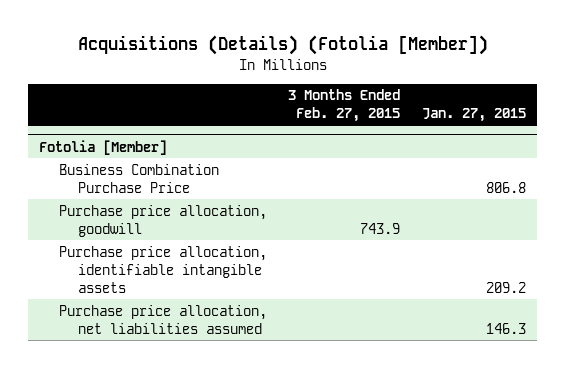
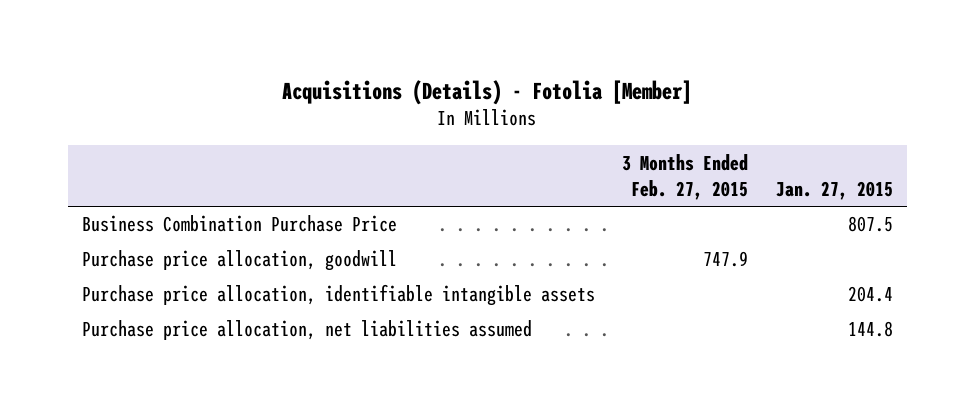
[77,35,488,56] Acquisitions (Details) (Fotolia [Member]) -> [282,79,693,105] Acquisitions (Details) - Fotolia [Member]
[39,139,168,155] Fotolia [Member] -> none
[486,181,527,193] 806.8 -> [848,216,894,233] 807.5
[360,222,401,234] 743.9 -> [703,251,749,268] 747.9
[486,281,527,293] 209.2 -> [848,286,894,303] 204.4
[486,322,527,334] 146.3 -> [848,321,894,338] 144.8

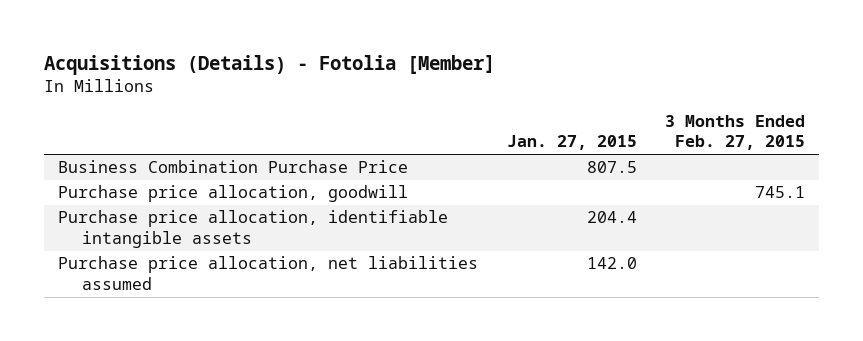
[703,251,749,268] 747.9 -> [755,186,806,199] 745.1
[848,321,894,338] 144.8 -> [586,257,637,270] 142.0

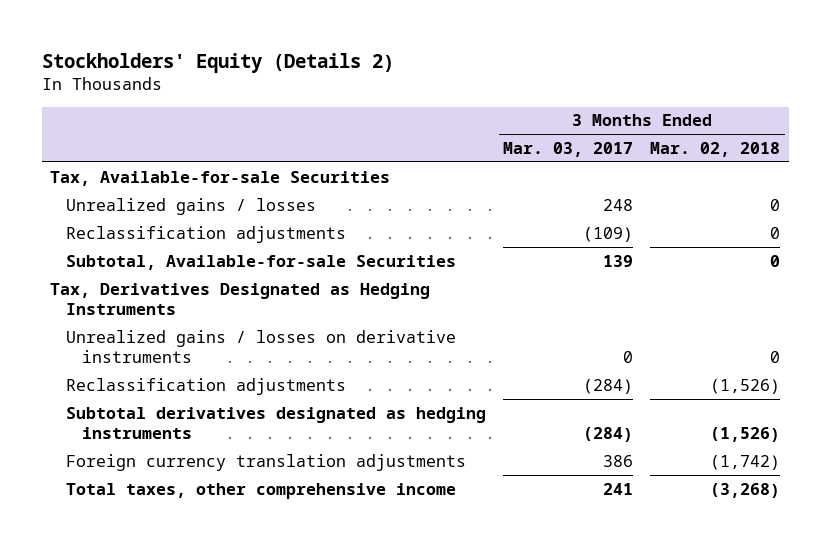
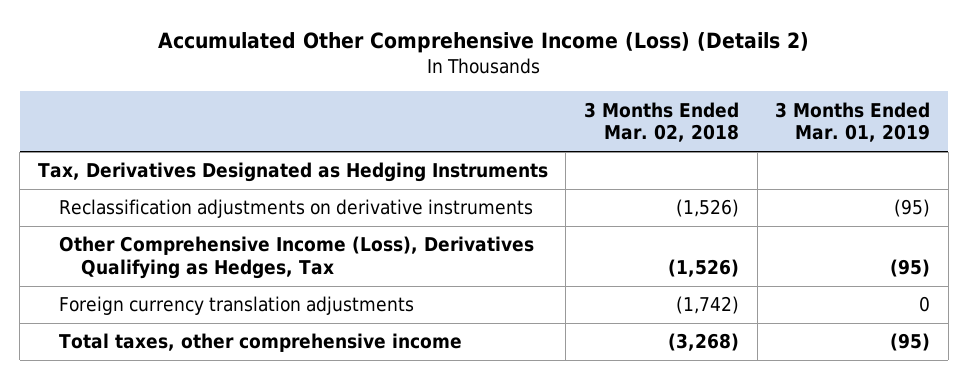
[41,52,394,73] Stockholders' Equity (Details 2) -> [157,32,809,54] Accumulated Other Comprehensive Income (Loss) (Details 2)
[503,141,634,157] Mar. 03, 2017 -> none
none -> [775,101,931,143] 3 Months Ended Mar. 01, 2019
[50,170,391,186] Tax, Available-for-sale Securities -> none
[66,197,317,215] Unrealized gains / losses -> none
[66,225,347,243] Reclassification adjustments -> none
[66,254,457,270] Subtotal, Available-for-sale Securities -> none
[66,329,457,363] Unrealized gains / losses on derivative instruments -> none
[66,377,347,395] Reclassification adjustments -> [59,199,534,219] Reclassification adjustments on derivative instruments
[66,406,487,439] Subtotal derivatives designated as hedging instruments -> [59,236,535,280] Other Comprehensive Income (Loss), Derivatives Qualifying as Hedges, Tax

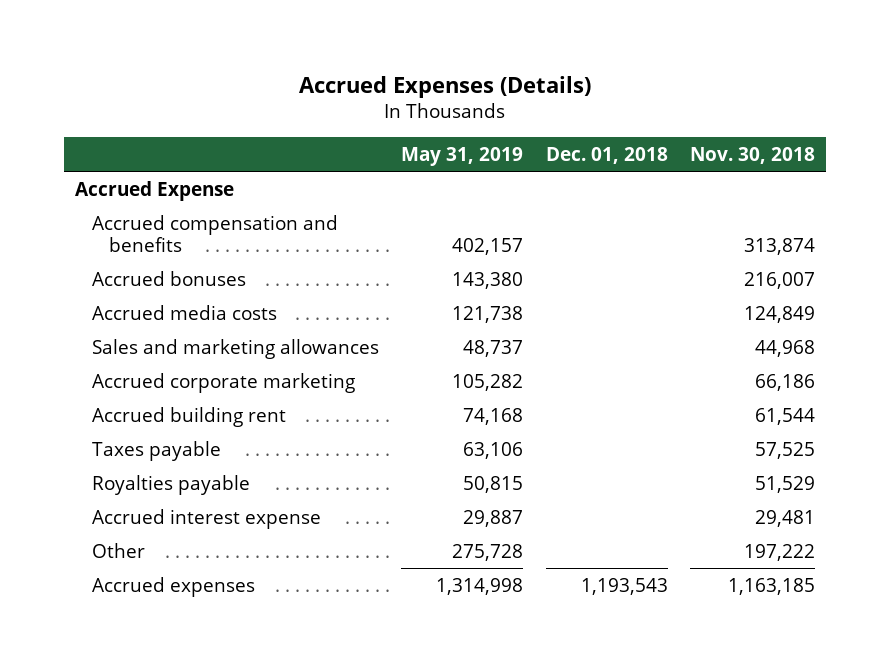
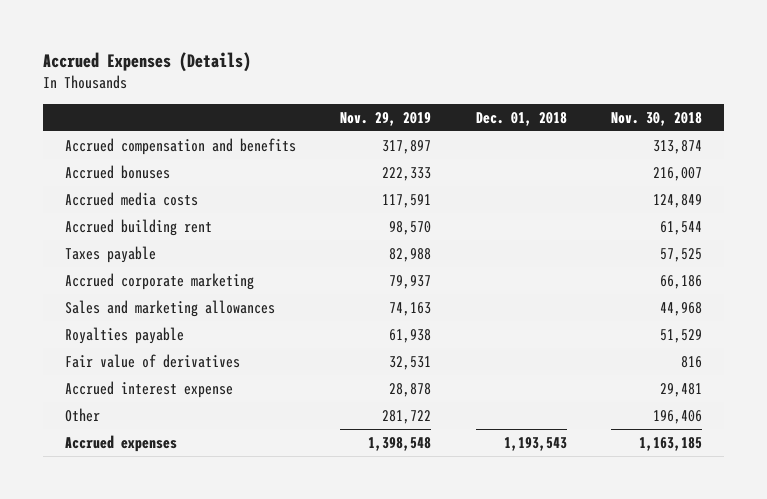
[401,146,524,166] May 31, 2019 -> none
none -> [340,111,432,126] Nov. 29, 2019
[75,180,235,201] Accrued Expense -> none
[92,372,356,393] Accrued corporate marketing -> [65,273,255,291] Accrued corporate marketing
[92,338,380,359] Sales and marketing allowances -> [65,300,276,318] Sales and marketing allowances
none -> [65,354,241,369] Fair value of derivatives
[743,543,815,561] 197,222 -> [652,410,702,425] 196,406

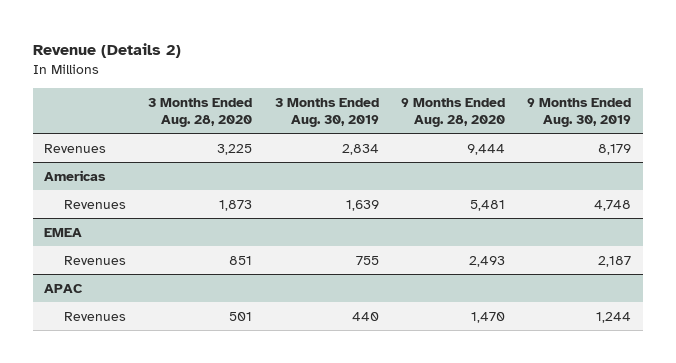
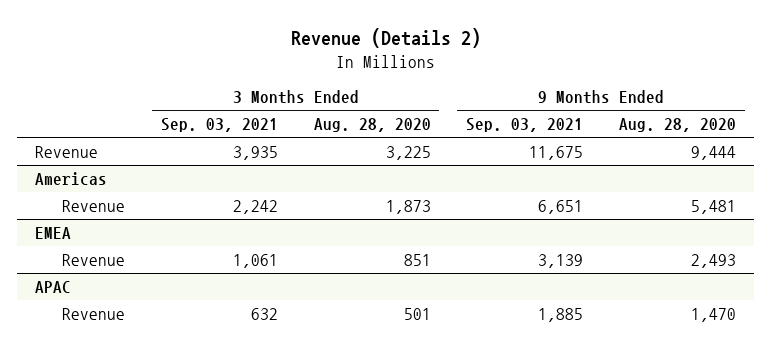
[274,97,379,128] 3 Months Ended Aug. 30, 2019 -> none
[527,97,632,128] 9 Months Ended Aug. 30, 2019 -> none
none -> [160,118,278,133] Sep. 03, 2021
none -> [466,118,584,133] Sep. 03, 2021
[44,143,107,153] Revenues -> [35,145,99,158] Revenue
[63,199,126,209] Revenues -> [61,199,125,212] Revenue
[63,255,126,265] Revenues -> [61,253,125,266] Revenue
[63,311,126,321] Revenues -> [61,307,125,320] Revenue

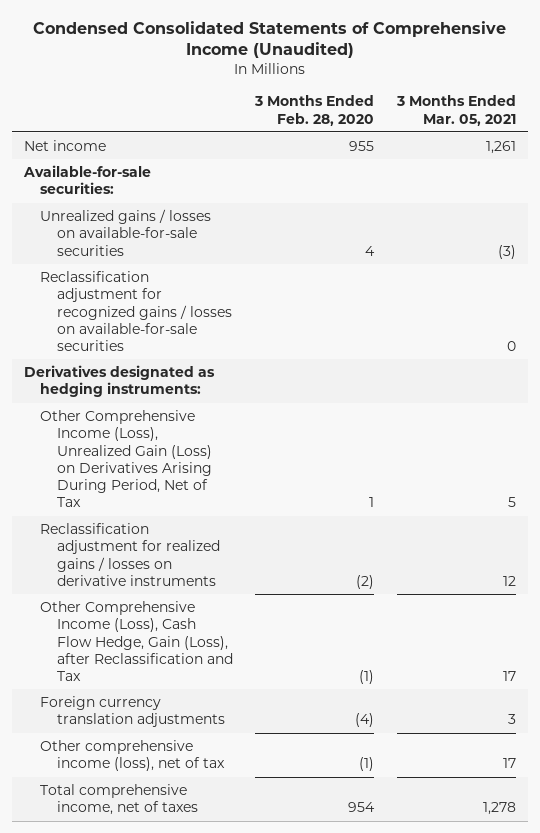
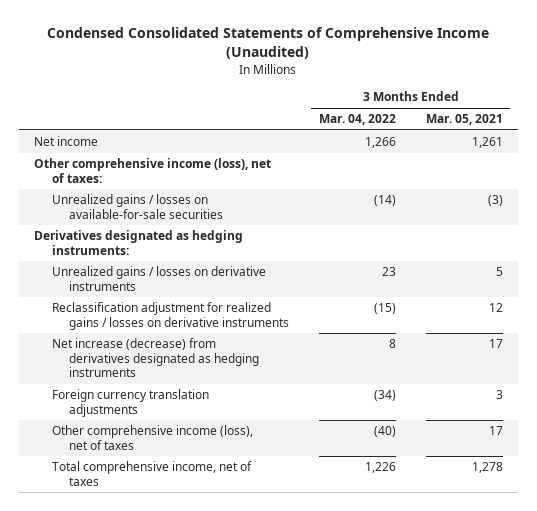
[254,95,375,126] 3 Months Ended Feb. 28, 2020 -> none
none -> [318,114,396,126] Mar. 04, 2022
[22,165,151,195] Available-for-sale securities: -> none
none -> [34,158,272,183] Other comprehensive income (loss), net of taxes:
[40,271,232,352] Reclassification adjustment for recognized gains / losses on available-for-sale securities -> none
[40,410,212,508] Other Comprehensive Income (Loss), Unrealized Gain (Loss) on Derivatives Arising During Period, Net of Tax -> [51,266,266,291] Unrealized gains / losses on derivative instruments
[40,601,233,682] Other Comprehensive Income (Loss), Cash Flow Hedge, Gain (Loss), after Reclassification and Tax -> [51,338,260,378] Net increase (decrease) from derivatives designated as hedging instruments
[40,740,225,772] Other comprehensive income (loss), net of tax -> [51,425,253,450] Other comprehensive income (loss), net of taxes

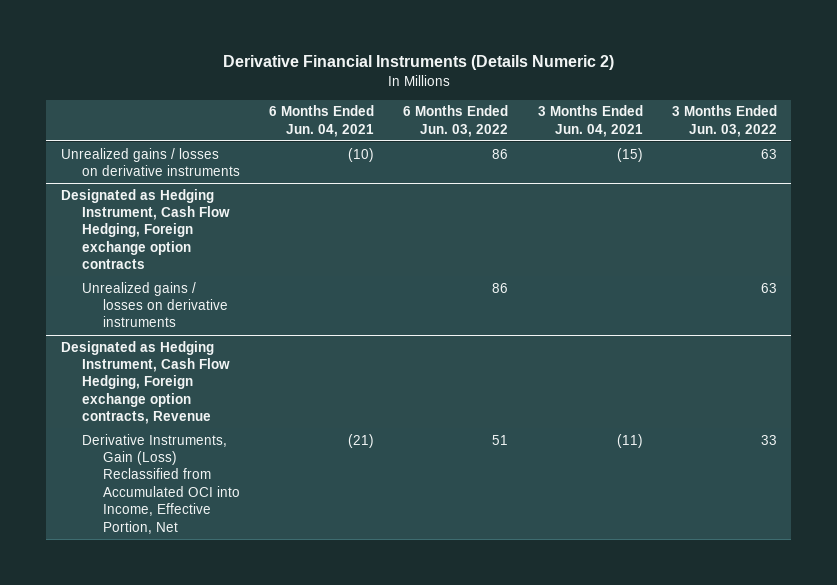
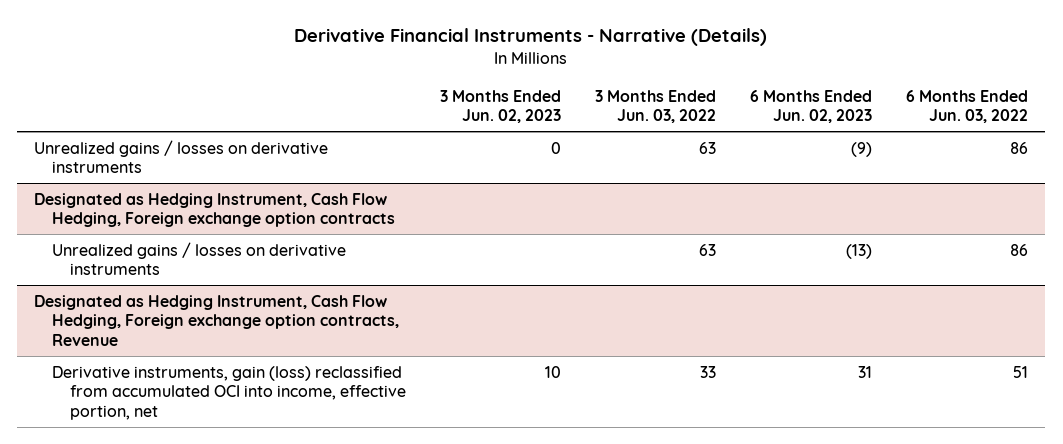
[222,55,614,71] Derivative Financial Instruments (Details Numeric 2) -> [294,28,768,47] Derivative Financial Instruments - Narrative (Details)
[269,105,375,137] 6 Months Ended Jun. 04, 2021 -> none
[537,105,643,137] 3 Months Ended Jun. 04, 2021 -> none
none -> [439,89,561,124] 3 Months Ended Jun. 02, 2023
none -> [750,89,873,124] 6 Months Ended Jun. 02, 2023
[81,433,241,534] Derivative Instruments, Gain (Loss) Reclassified from Accumulated OCI into Income, Effective Portion, Net -> [51,365,406,420] Derivative instruments, gain (loss) reclassified from accumulated OCI into income, effective portion, net

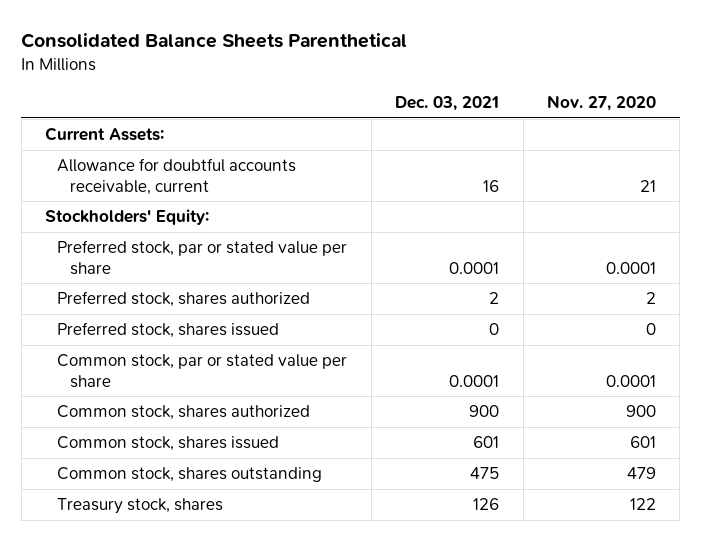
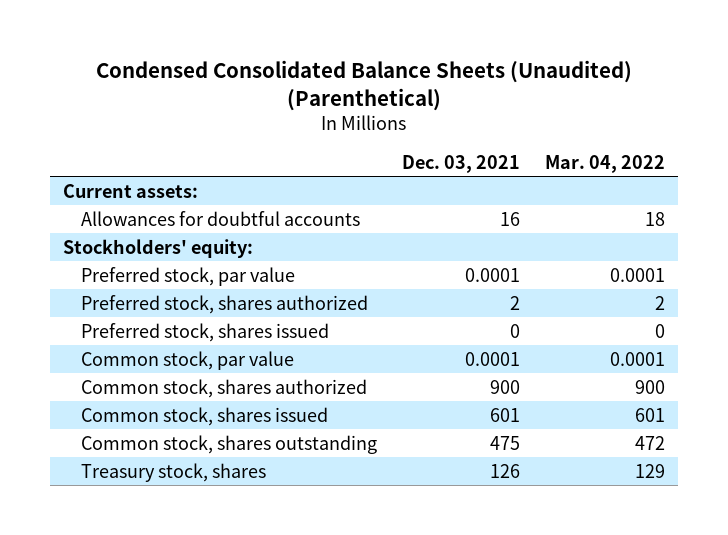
[21,33,408,49] Consolidated Balance Sheets Parenthetical -> [96,60,633,112] Condensed Consolidated Balance Sheets (Unaudited) (Parenthetical)
[547,94,657,111] Nov. 27, 2020 -> none
none -> [545,154,666,173] Mar. 04, 2022
[45,127,165,142] Current Assets: -> [62,183,198,198] Current assets:
[57,158,297,195] Allowance for doubtful accounts receivable, current -> [80,210,360,226] Allowances for doubtful accounts
[45,209,210,226] Stockholders' Equity: -> [62,238,253,258] Stockholders' equity:
[57,240,348,275] Preferred stock, par or stated value per share -> [80,266,295,286] Preferred stock, par value
[57,354,348,388] Common stock, par or stated value per share -> [80,350,294,370] Common stock, par value

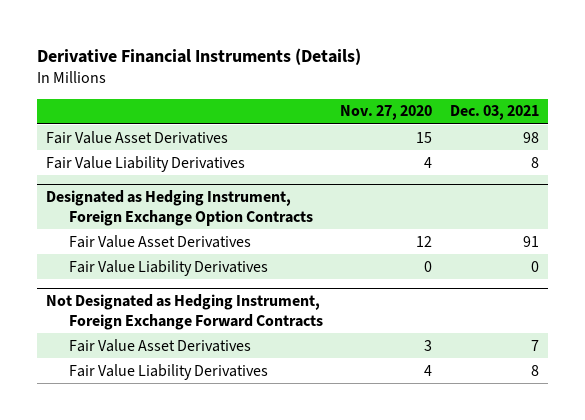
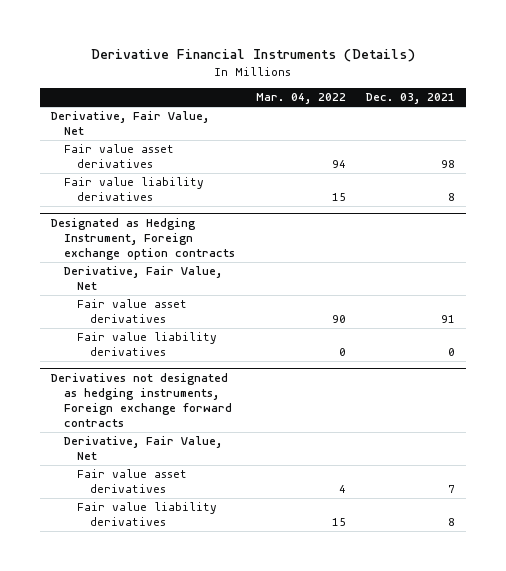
[340,105,433,121] Nov. 27, 2020 -> none
none -> [255,93,346,105] Mar. 04, 2022
none -> [50,111,209,136] Derivative, Fair Value, Net
[45,130,228,144] Fair Value Asset Derivatives -> [63,144,174,169] Fair value asset derivatives
[45,155,245,172] Fair Value Liability Derivatives -> [63,177,204,202] Fair value liability derivatives
[45,190,313,226] Designated as Hedging Instrument, Foreign Exchange Option Contracts -> [50,217,235,260] Designated as Hedging Instrument, Foreign exchange option contracts
none -> [63,266,222,291] Derivative, Fair Value, Net
[68,234,251,248] Fair Value Asset Derivatives -> [77,299,188,324] Fair value asset derivatives
[68,259,268,276] Fair Value Liability Derivatives -> [77,332,218,357] Fair value liability derivatives
[45,294,323,330] Not Designated as Hedging Instrument, Foreign Exchange Forward Contracts -> [50,372,232,427] Derivatives not designated as hedging instruments, Foreign exchange forward contracts
none -> [63,436,222,461] Derivative, Fair Value, Net
[68,338,251,352] Fair Value Asset Derivatives -> [77,469,188,494] Fair value asset derivatives
[68,363,268,380] Fair Value Liability Derivatives -> [77,502,218,527] Fair value liability derivatives

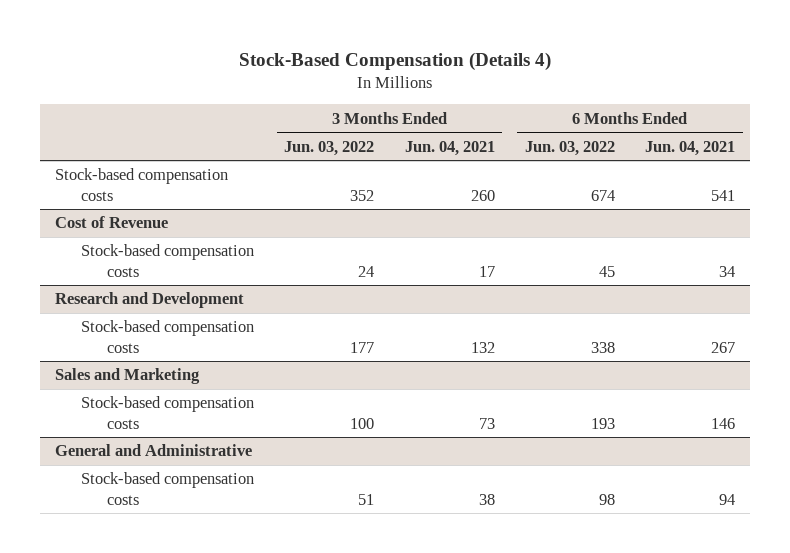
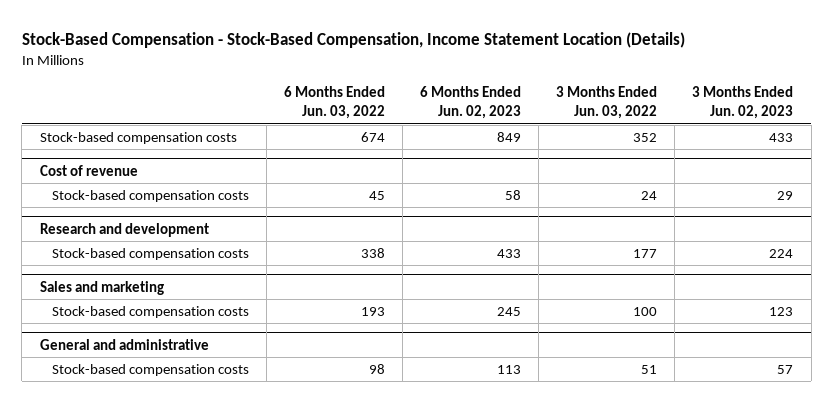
[239,51,552,71] Stock-Based Compensation (Details 4) -> [21,32,685,49] Stock-Based Compensation - Stock-Based Compensation, Income Statement Location (Details)
[404,140,495,156] Jun. 04, 2021 -> none
[644,140,735,156] Jun. 04, 2021 -> none
none -> [419,86,521,120] 6 Months Ended Jun. 02, 2023
none -> [692,86,794,120] 3 Months Ended Jun. 02, 2023
[55,216,169,229] Cost of Revenue -> [39,164,138,176] Cost of revenue
[55,292,245,309] Research and Development -> [39,222,209,237] Research and development
[55,368,201,385] Sales and Marketing -> [39,280,164,295] Sales and marketing
[55,444,253,457] General and Administrative -> [39,338,209,350] General and administrative

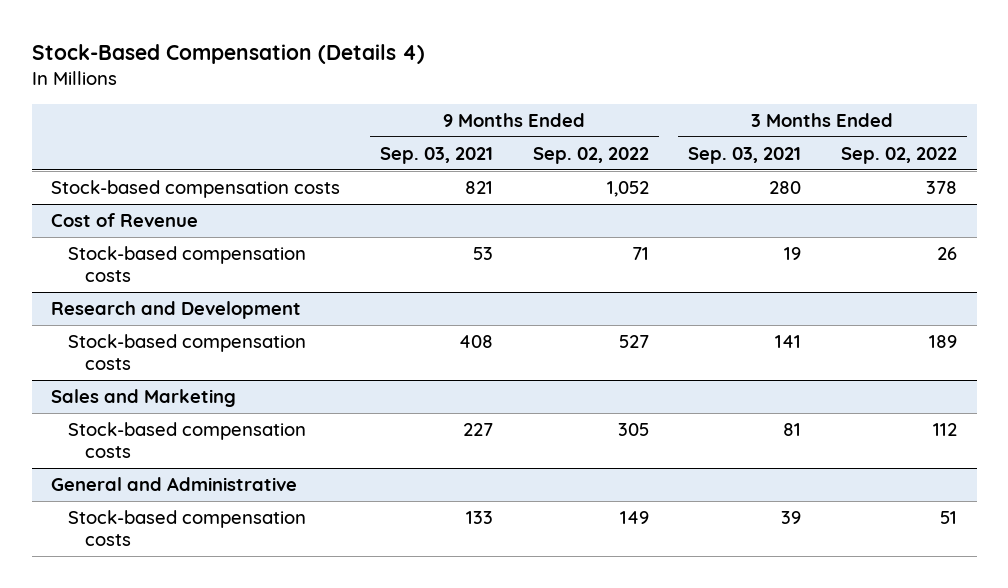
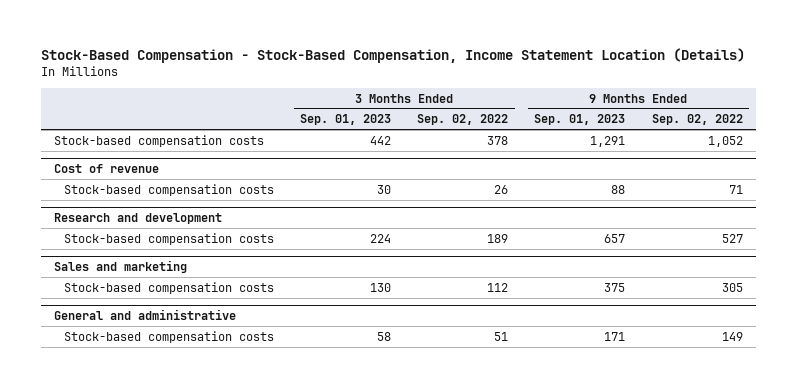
[31,44,425,65] Stock-Based Compensation (Details 4) -> [40,47,745,63] Stock-Based Compensation - Stock-Based Compensation, Income Statement Location (Details)
[380,146,494,164] Sep. 03, 2021 -> none
[688,146,802,164] Sep. 03, 2021 -> none
none -> [300,114,392,126] Sep. 01, 2023
none -> [534,114,626,126] Sep. 01, 2023
[51,213,199,228] Cost of Revenue -> [53,163,159,173] Cost of revenue
[51,301,302,320] Research and Development -> [53,212,222,224] Research and development
[51,389,237,408] Sales and Marketing -> [53,259,187,273] Sales and marketing
[51,477,298,492] General and Administrative -> [53,308,236,320] General and administrative

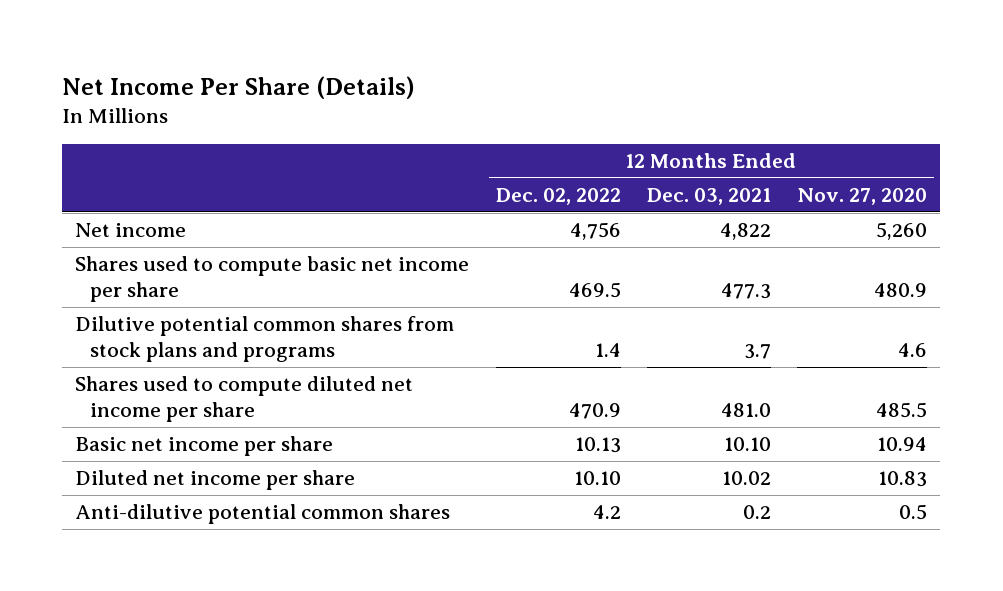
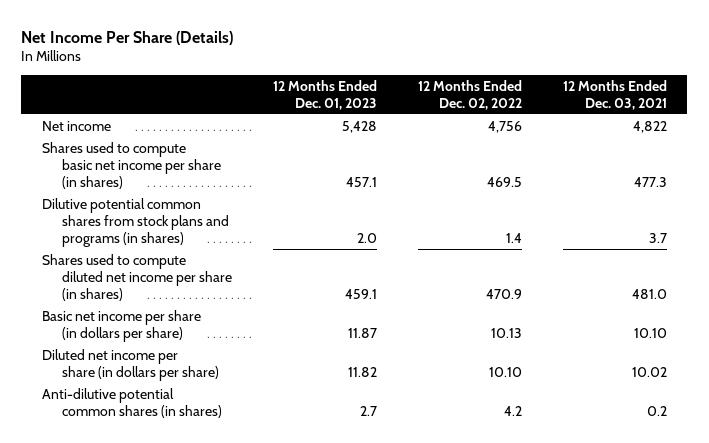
[797,187,928,205] Nov. 27, 2020 -> none
none -> [272,79,377,110] 12 Months Ended Dec. 01, 2023
[75,256,470,302] Shares used to compute basic net income per share -> [41,141,221,190] Shares used to compute basic net income per share (in shares)
[75,316,455,362] Dilutive potential common shares from stock plans and programs -> [41,197,229,248] Dilutive potential common shares from stock plans and programs (in shares)
[75,376,414,422] Shares used to compute diluted net income per share -> [41,253,232,302] Shares used to compute diluted net income per share (in shares)
[75,436,334,457] Basic net income per share -> [41,309,201,343] Basic net income per share (in dollars per share)
[75,470,356,491] Diluted net income per share -> [41,348,219,382] Diluted net income per share (in dollars per share)
[75,504,451,525] Anti-dilutive potential common shares -> [41,387,222,419] Anti-dilutive potential common shares (in shares)

